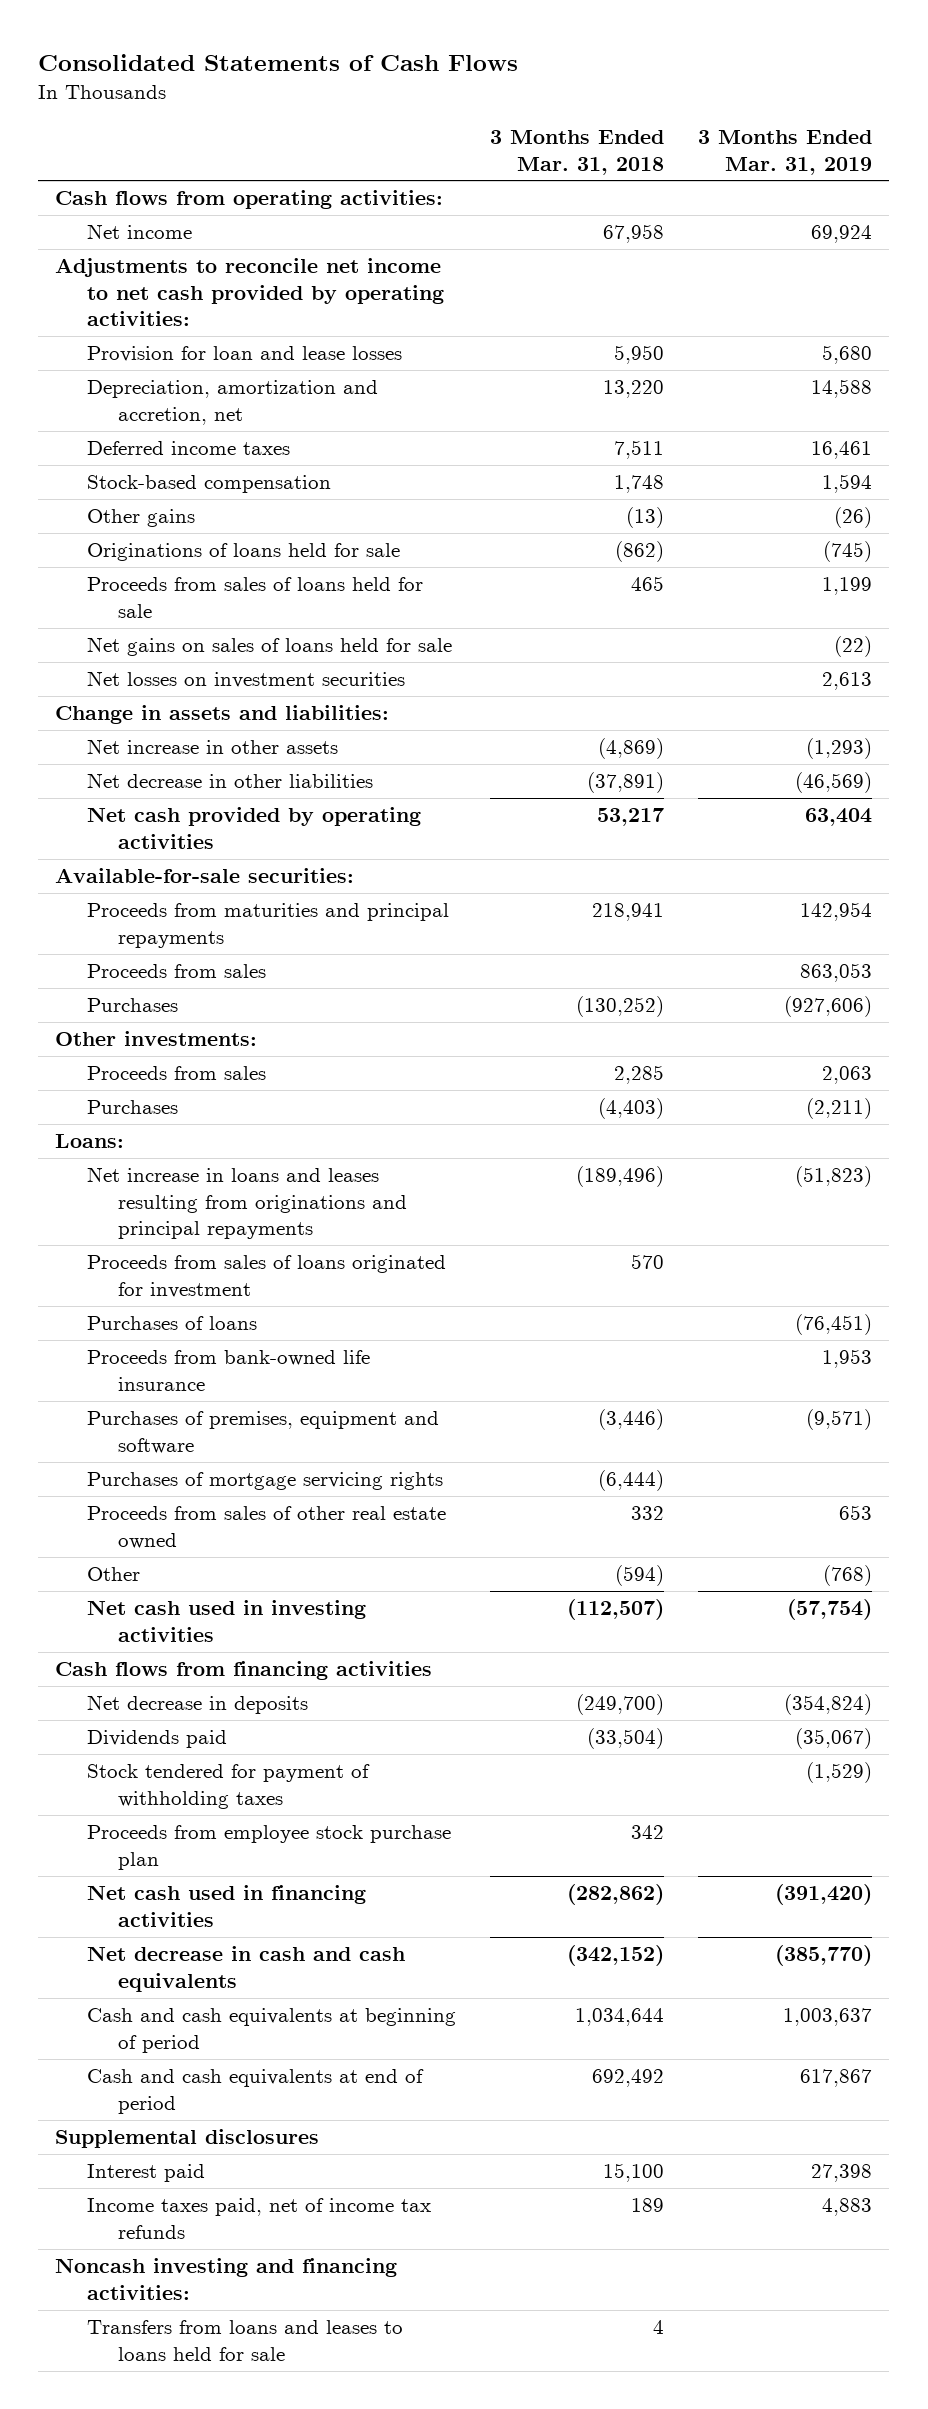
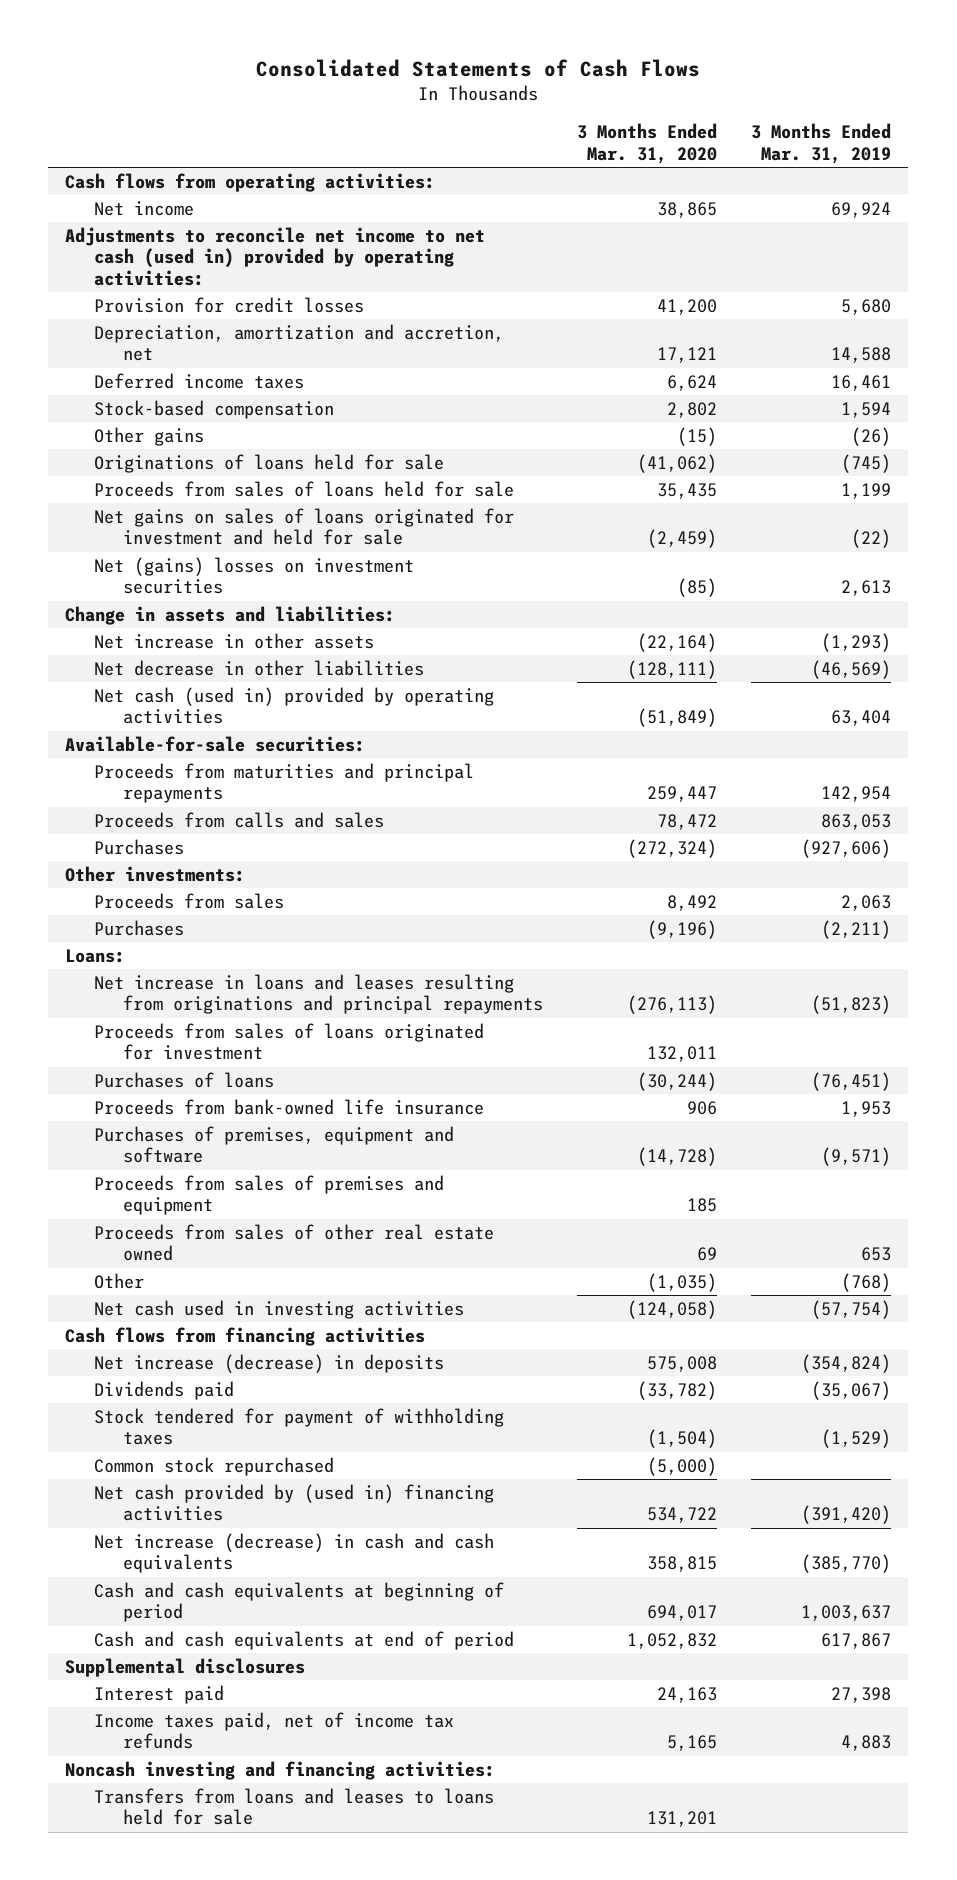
[489,130,664,175] 3 Months Ended Mar. 31, 2018 -> none
none -> [577,123,718,164] 3 Months Ended Mar. 31, 2020
[55,258,444,327] Adjustments to reconcile net income to net cash provided by operating activities: -> [65,226,486,286] Adjustments to reconcile net income to net cash (used in) provided by operating activities:
[86,346,402,363] Provision for loan and lease losses -> [94,296,365,313] Provision for credit losses
[86,637,452,657] Net gains on sales of loans held for sale -> [94,507,515,546] Net gains on sales of loans originated for investment and held for sale
[86,671,405,689] Net losses on investment securities -> [94,556,415,595] Net (gains) losses on investment securities
[86,807,421,849] Net cash provided by operating activities -> [94,686,495,725] Net cash (used in) provided by operating activities
[86,964,266,979] Proceeds from sales -> [94,811,385,828] Proceeds from calls and sales
[86,1472,443,1491] Purchases of mortgage servicing rights -> none
none -> [94,1174,445,1216] Proceeds from sales of premises and equipment
[86,1695,308,1715] Net decrease in deposits -> [94,1353,445,1373] Net increase (decrease) in deposits
[86,1825,451,1870] Proceeds from employee stock purchase plan -> none
none -> [94,1456,335,1476] Common stock repurchased
[86,1885,366,1927] Net cash used in financing activities -> [94,1483,495,1522] Net cash provided by (used in) financing activities
[86,1946,405,1992] Net decrease in cash and cash equivalents -> [94,1532,495,1574] Net increase (decrease) in cash and cash equivalents

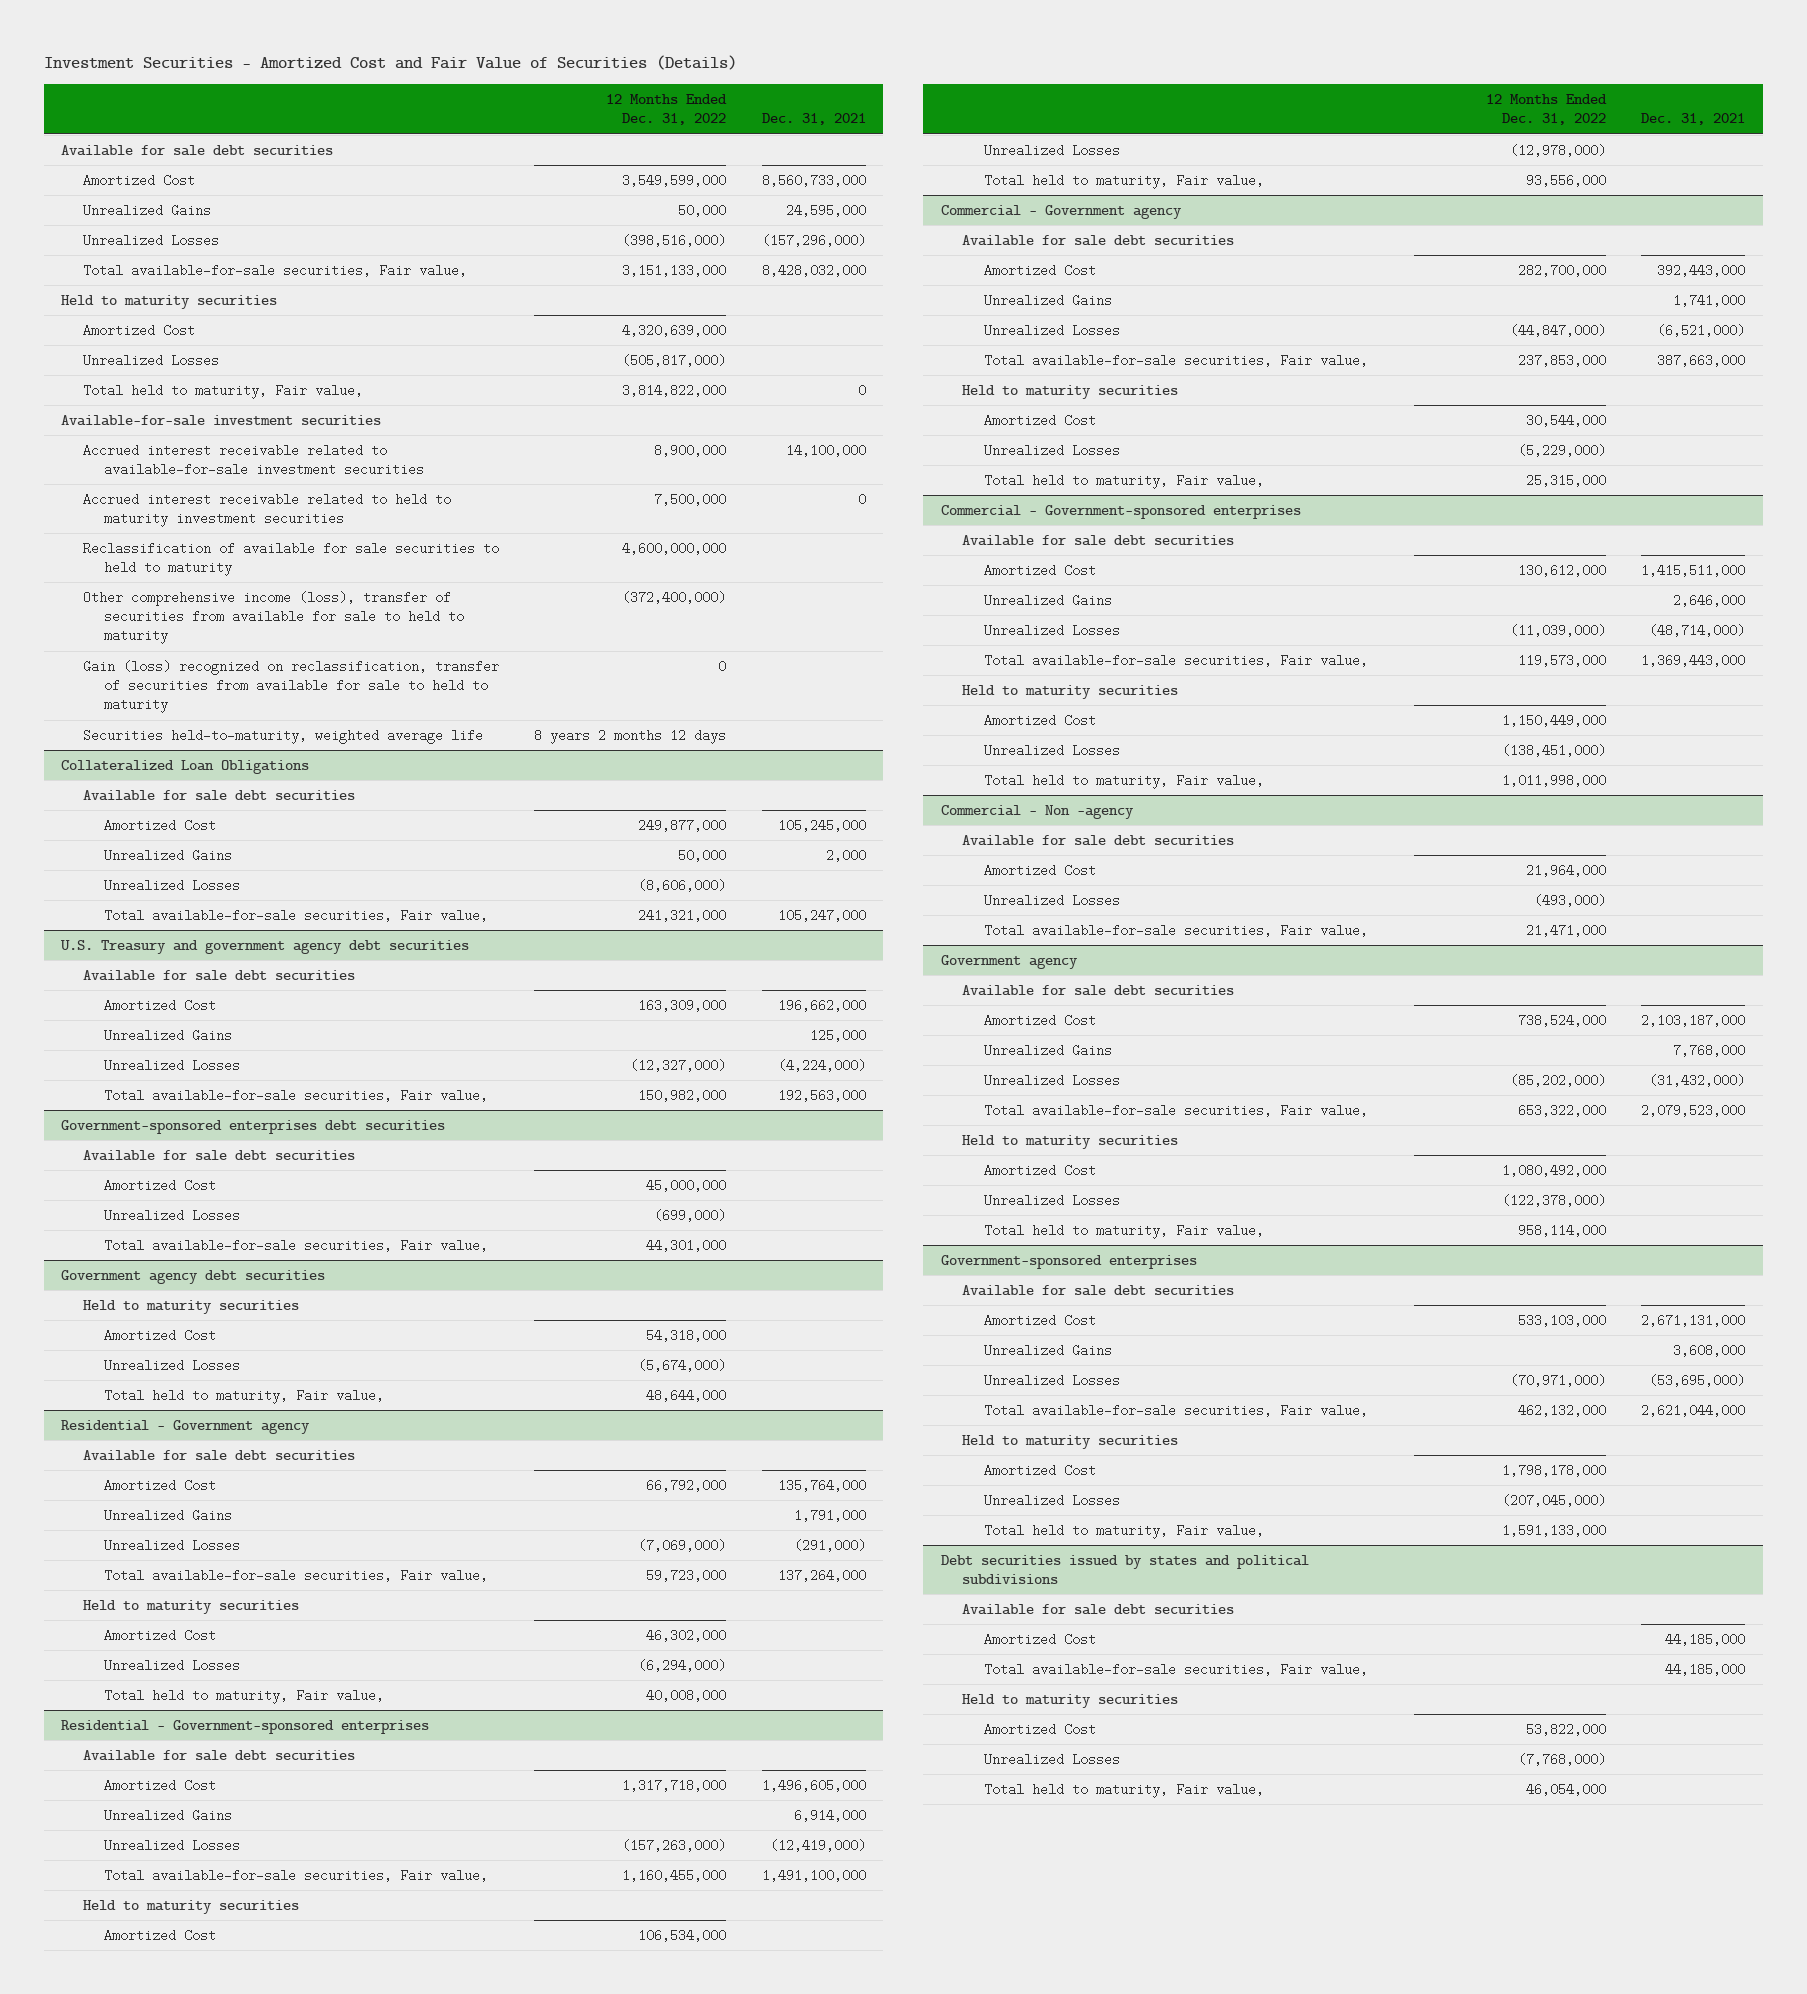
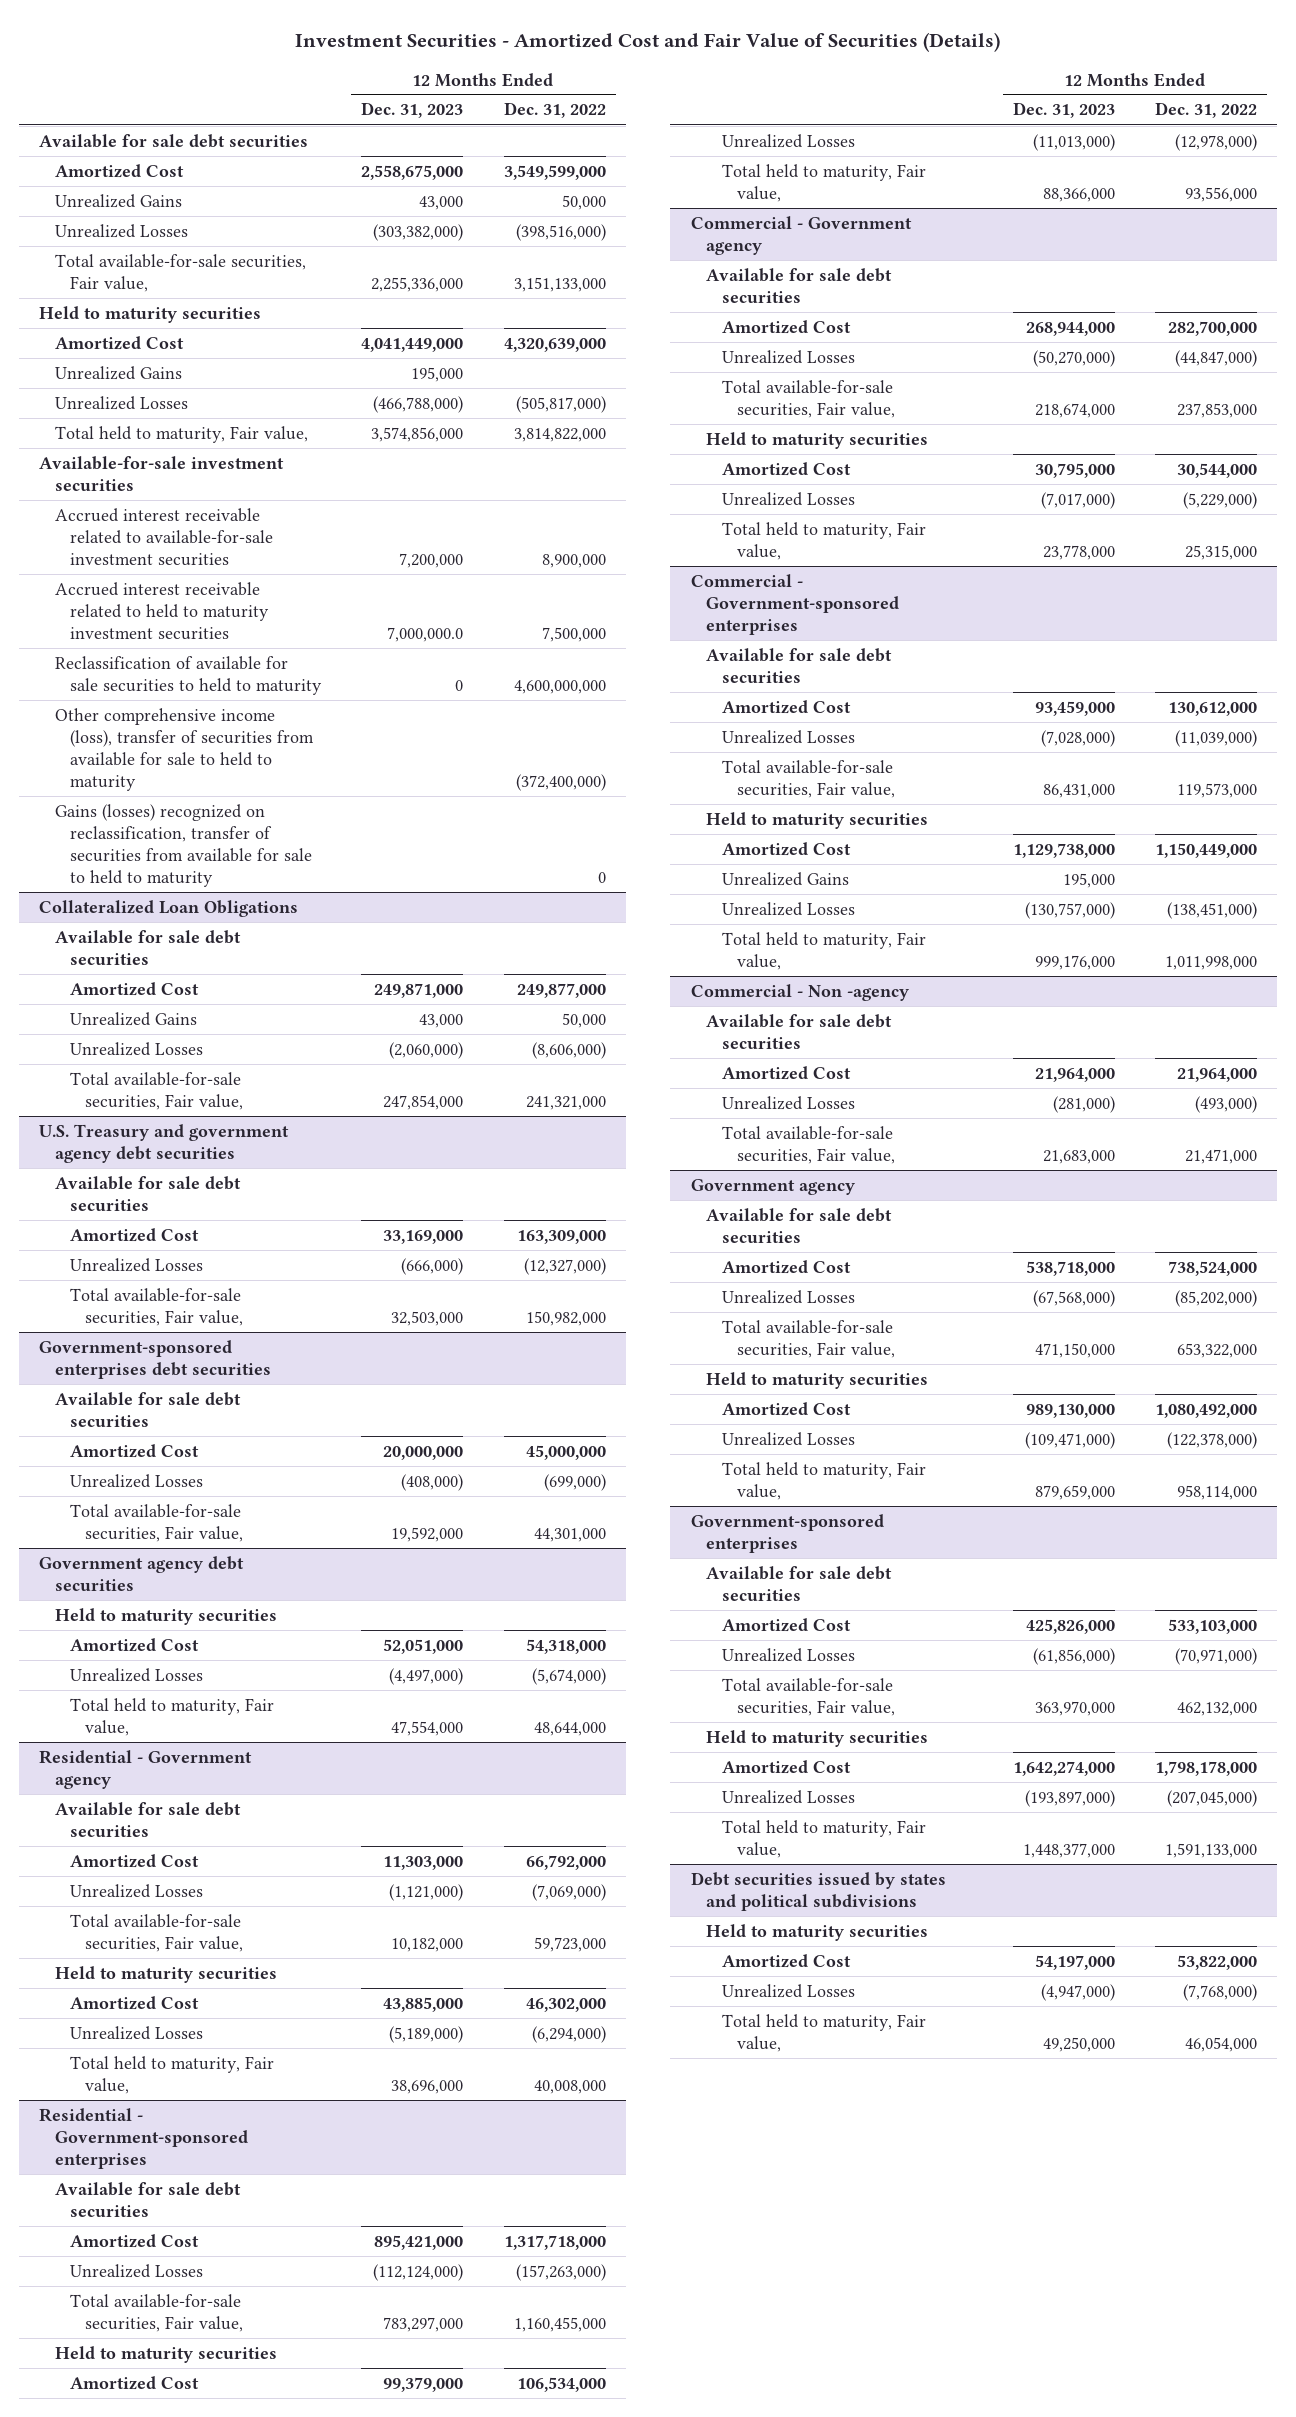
[761,113,866,126] Dec. 31, 2021 -> none
none -> [361,102,464,119] Dec. 31, 2023
none -> [54,365,182,380] Unrealized Gains
[82,728,483,744] Securities held-to-maturity, weighted average life -> none
[82,659,499,714] Gain (loss) recognized on reclassification, transfer of securities from available for sale to held to maturity -> [54,803,313,888] Gains (losses) recognized on reclassification, transfer of securities from available for sale to held to maturity
[104,1028,233,1042] Unrealized Gains -> none
[104,1508,233,1522] Unrealized Gains -> none
[104,1808,233,1822] Unrealized Gains -> none
[983,293,1112,307] Unrealized Gains -> none
[983,593,1112,607] Unrealized Gains -> [721,871,849,886] Unrealized Gains
[983,1043,1112,1057] Unrealized Gains -> none
[983,1343,1112,1357] Unrealized Gains -> none
[962,1603,1235,1615] Available for sale debt securities -> none
[983,1632,1096,1646] Amortized Cost -> none
[983,1662,1368,1676] Total available-for-sale securities, Fair value, -> none

